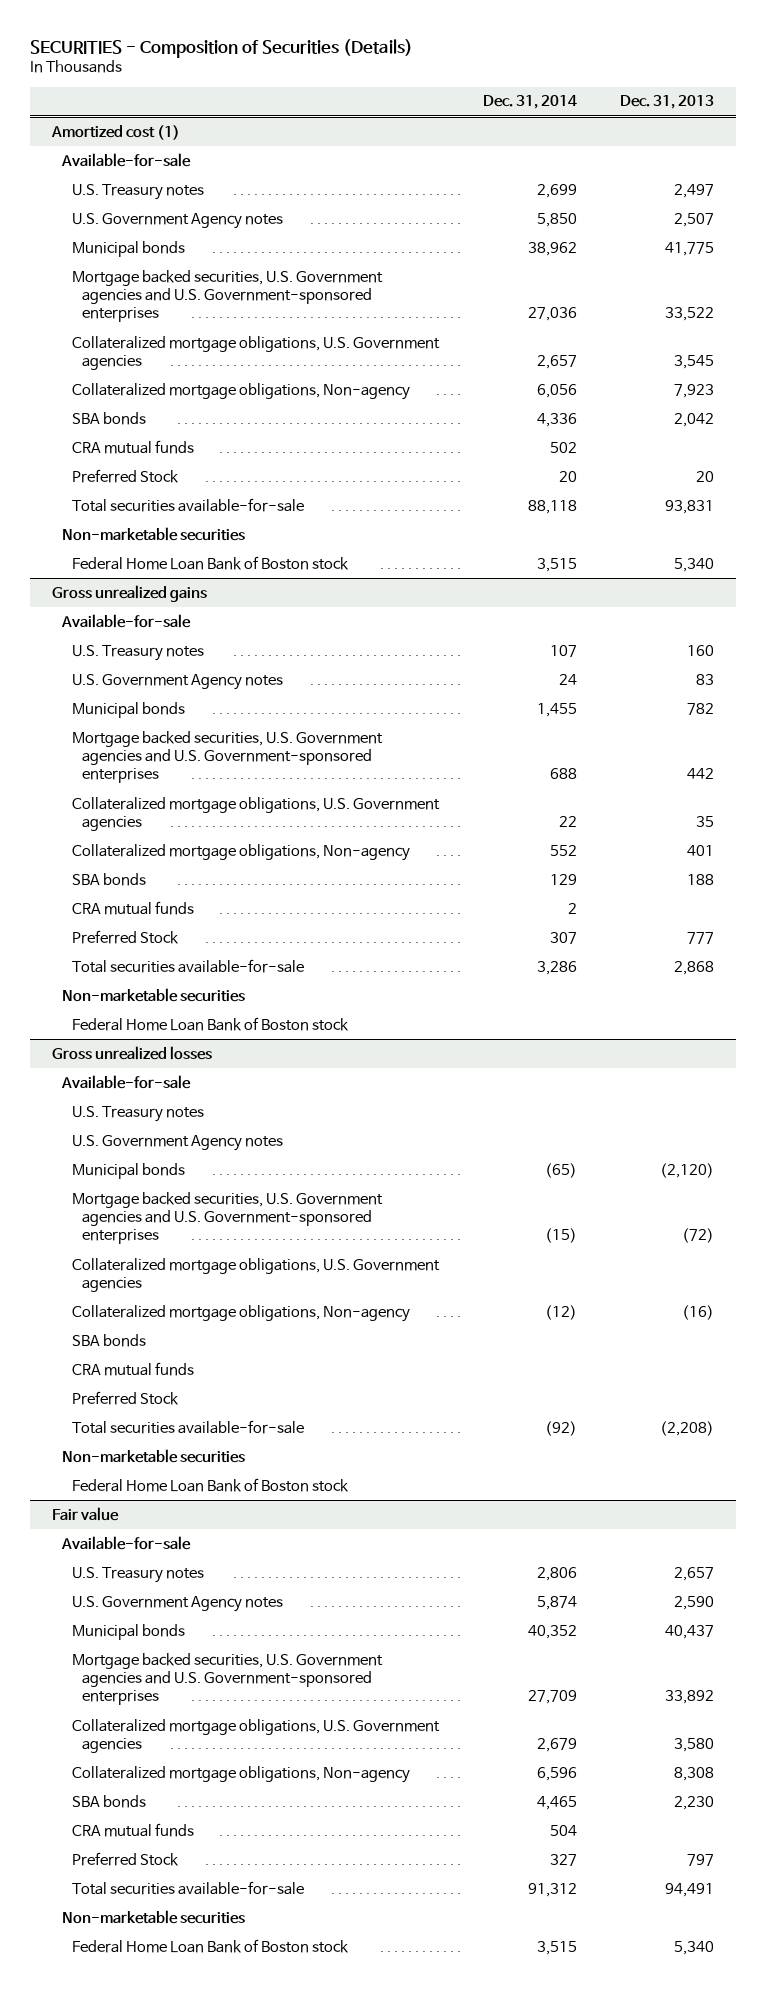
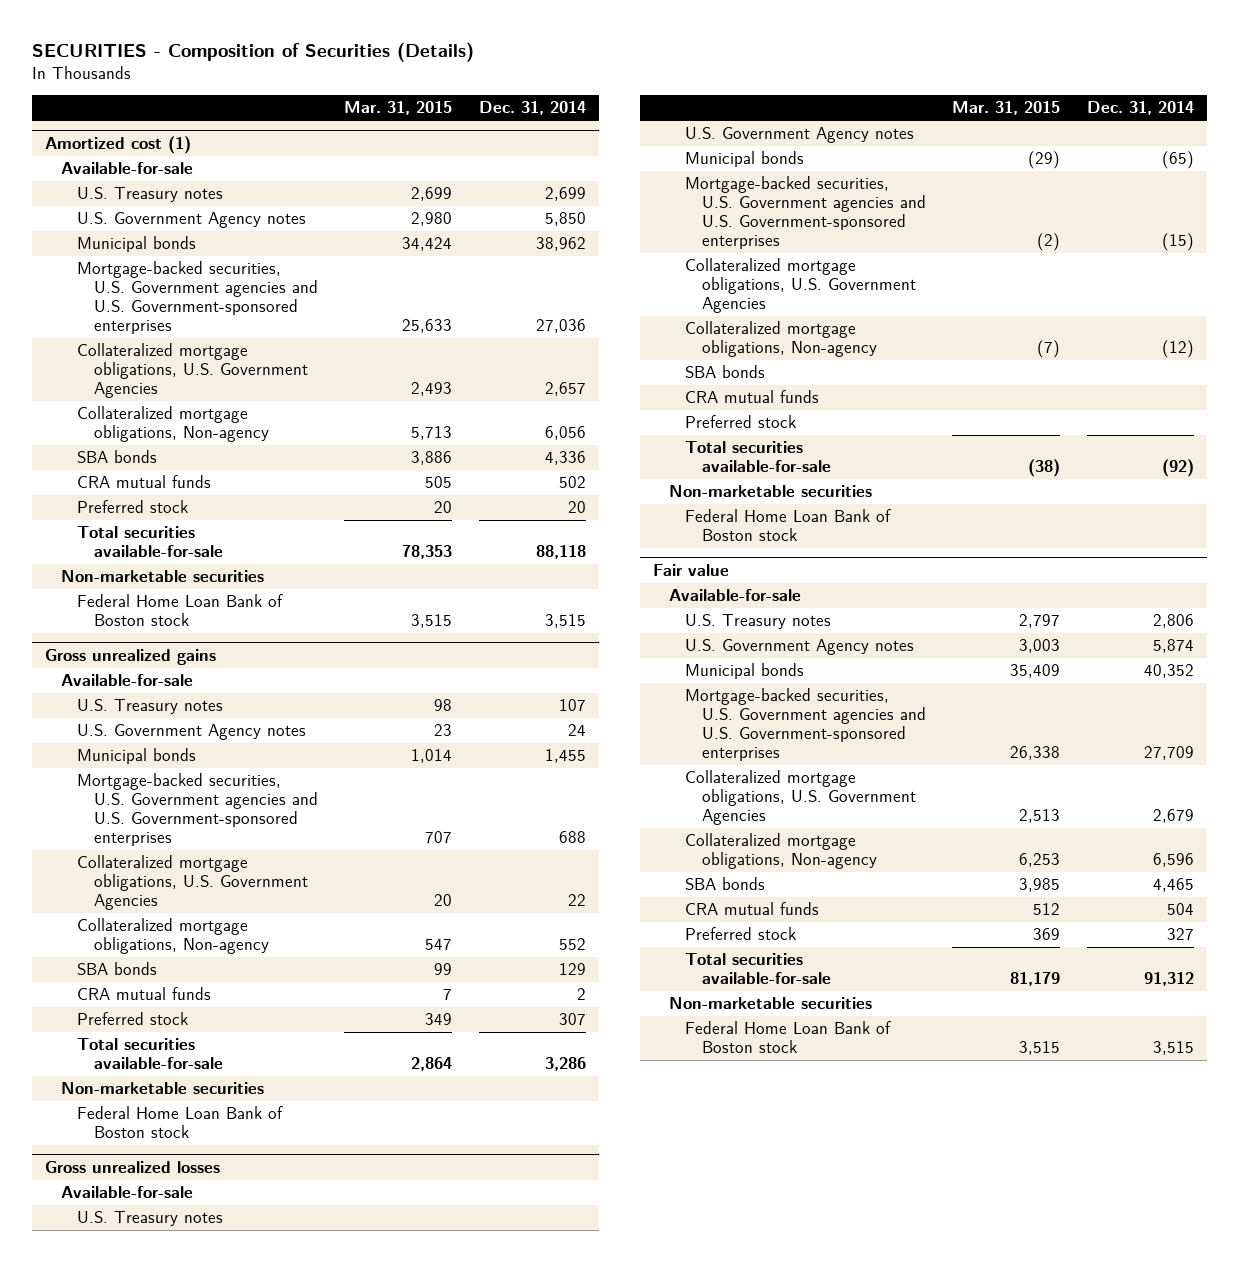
[620,95,715,110] Dec. 31, 2013 -> none
none -> [344,101,453,116] Mar. 31, 2015
[72,269,384,323] Mortgage backed securities, U.S. Government agencies and U.S. Government-sponsored enterprises -> [77,261,318,335] Mortgage-backed securities, U.S. Government agencies and U.S. Government-sponsored enterprises
[72,335,441,371] Collateralized mortgage obligations, U.S. Government agencies -> [77,343,308,399] Collateralized mortgage obligations, U.S. Government Agencies
[72,468,180,483] Preferred Stock -> [77,500,189,514] Preferred stock
[72,730,384,784] Mortgage backed securities, U.S. Government agencies and U.S. Government-sponsored enterprises -> [77,773,318,847] Mortgage-backed securities, U.S. Government agencies and U.S. Government-sponsored enterprises
[72,796,441,832] Collateralized mortgage obligations, U.S. Government agencies -> [77,855,308,911] Collateralized mortgage obligations, U.S. Government Agencies
[72,929,180,944] Preferred Stock -> [77,1012,189,1026] Preferred stock
[72,1191,384,1245] Mortgage backed securities, U.S. Government agencies and U.S. Government-sponsored enterprises -> [685,176,926,250] Mortgage-backed securities, U.S. Government agencies and U.S. Government-sponsored enterprises
[72,1257,441,1293] Collateralized mortgage obligations, U.S. Government agencies -> [685,258,916,314] Collateralized mortgage obligations, U.S. Government Agencies
[72,1390,180,1405] Preferred Stock -> [685,415,797,429] Preferred stock
[72,1652,384,1706] Mortgage backed securities, U.S. Government agencies and U.S. Government-sponsored enterprises -> [685,688,926,762] Mortgage-backed securities, U.S. Government agencies and U.S. Government-sponsored enterprises
[72,1718,441,1754] Collateralized mortgage obligations, U.S. Government agencies -> [685,770,916,826] Collateralized mortgage obligations, U.S. Government Agencies
[72,1851,180,1866] Preferred Stock -> [685,927,797,941] Preferred stock

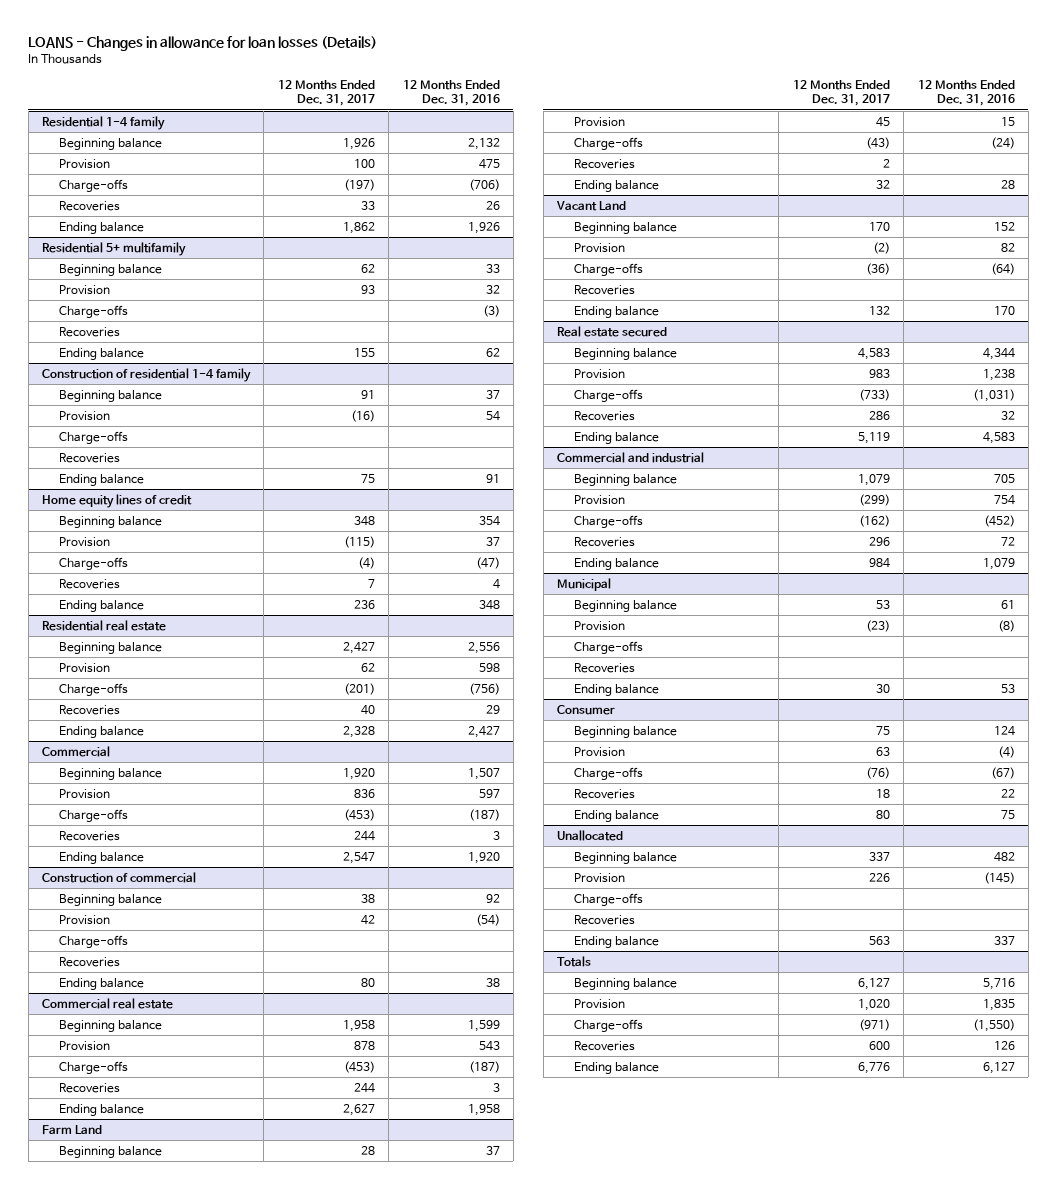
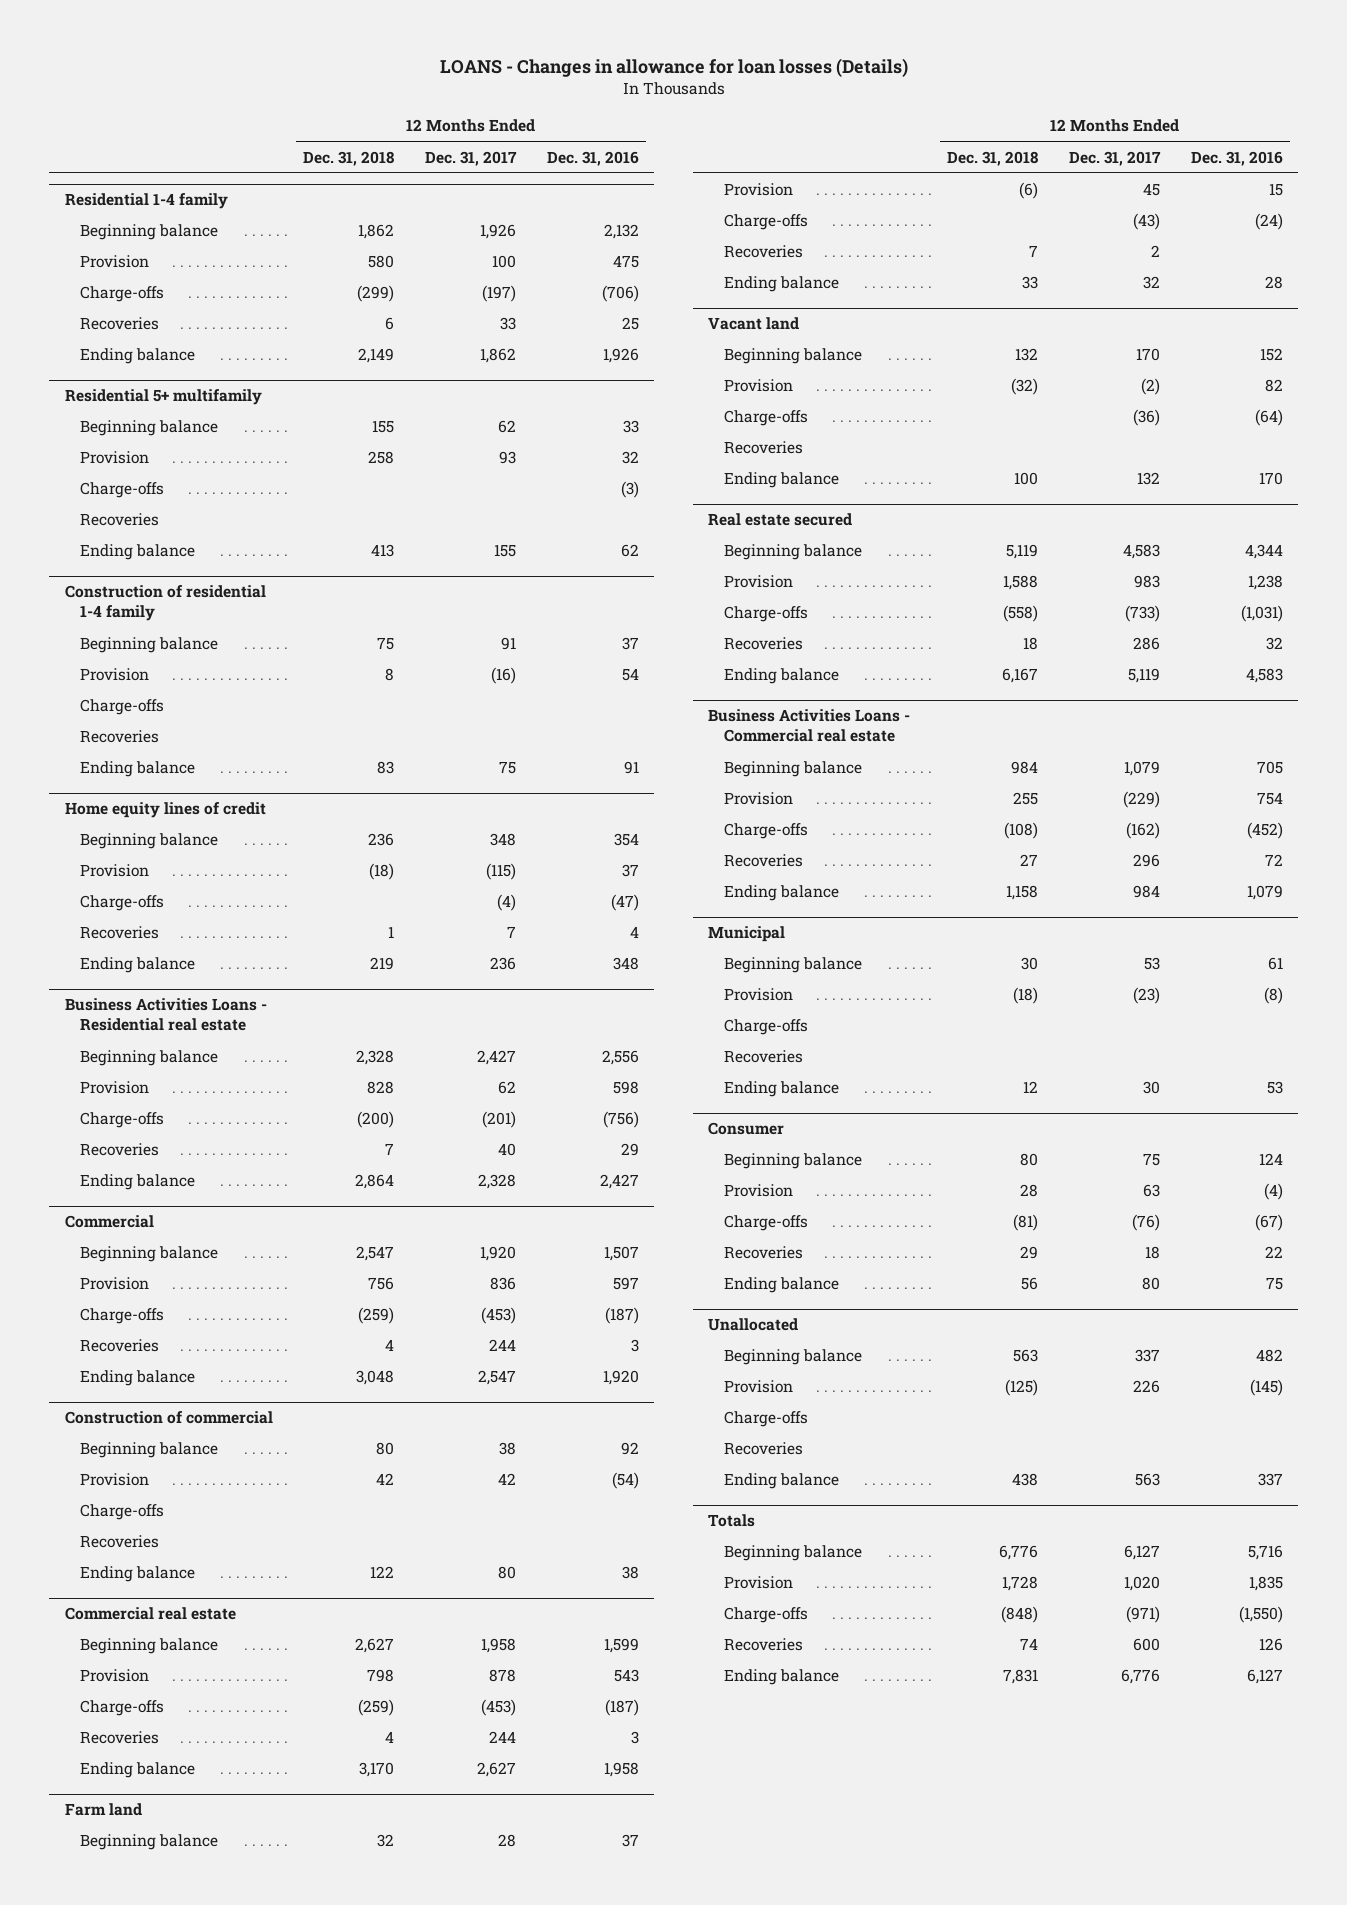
none -> [303,150,395,166] Dec. 31, 2018
[485,200,500,210] 26 -> [621,317,639,331] 25
[42,619,167,631] Residential real estate -> [64,998,267,1032] Business Activities Loans - Residential real estate
[42,1124,103,1135] Farm Land -> [64,1803,142,1817] Farm land
[556,200,627,211] Vacant Land -> [708,317,800,331] Vacant land
[557,451,705,463] Commercial and industrial -> [708,709,911,743] Business Activities Loans - Commercial real estate
[858,493,890,506] (299) -> [1122,791,1160,809] (229)

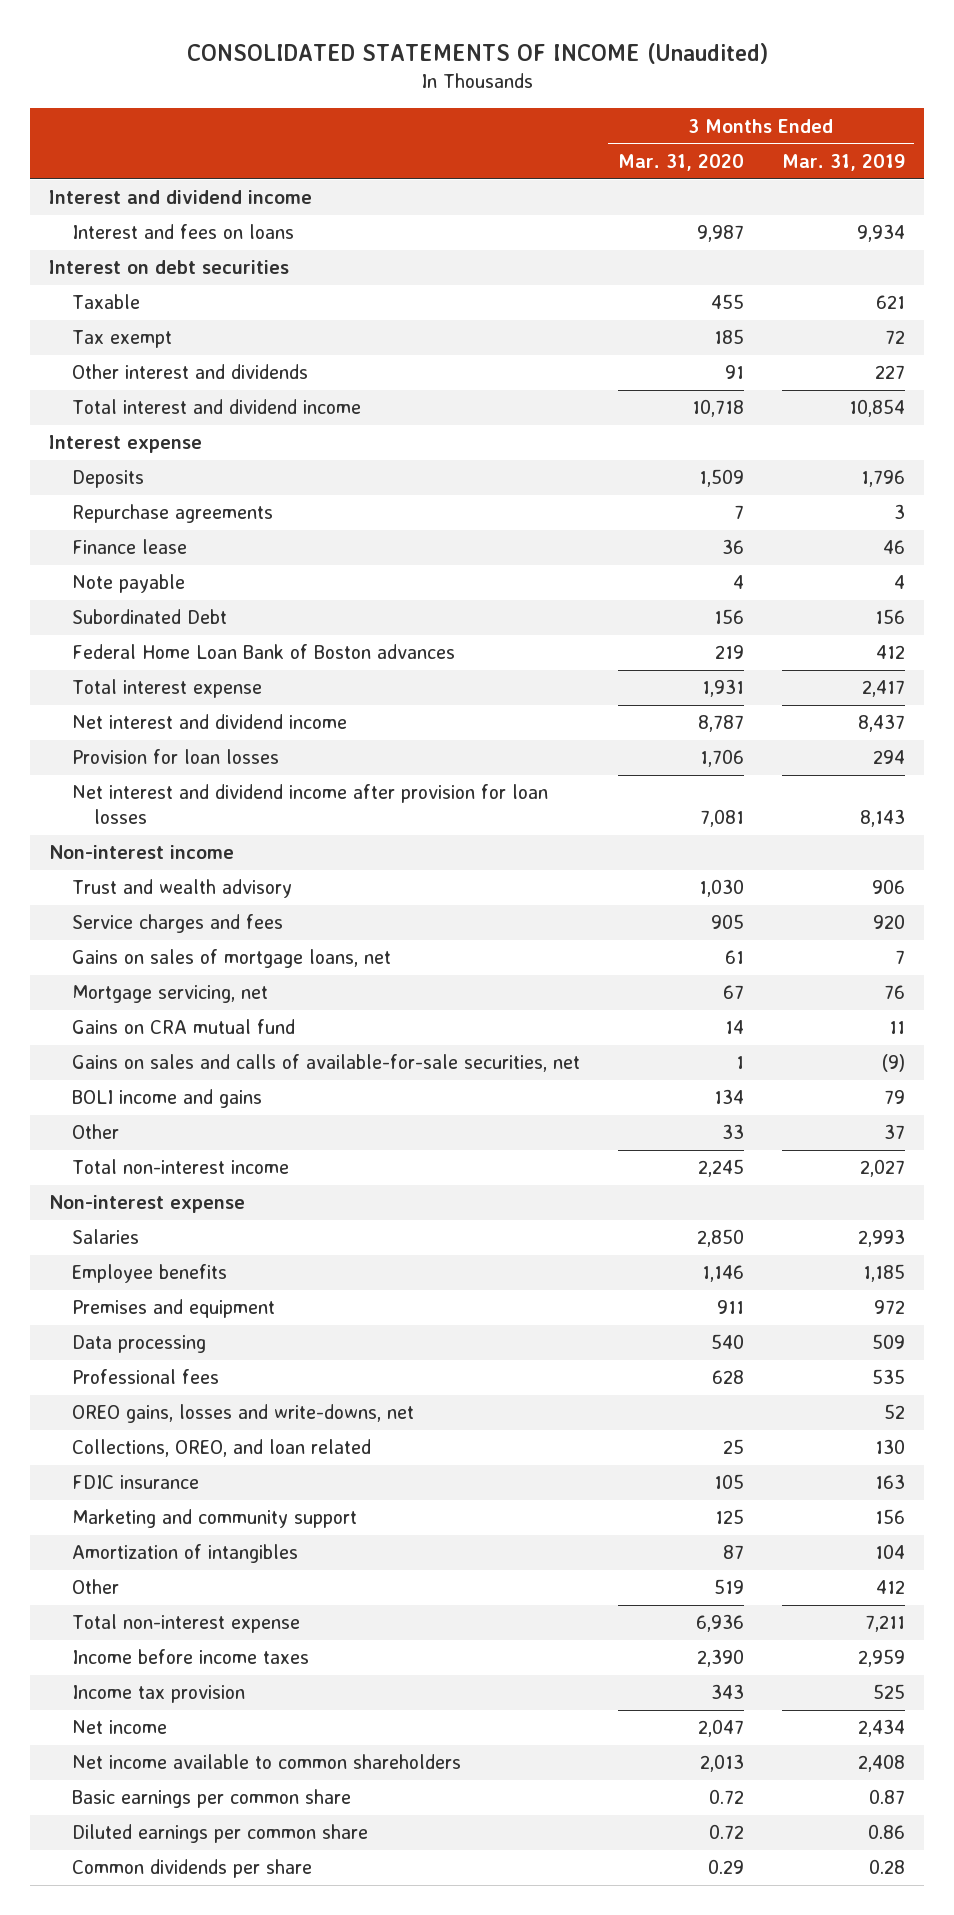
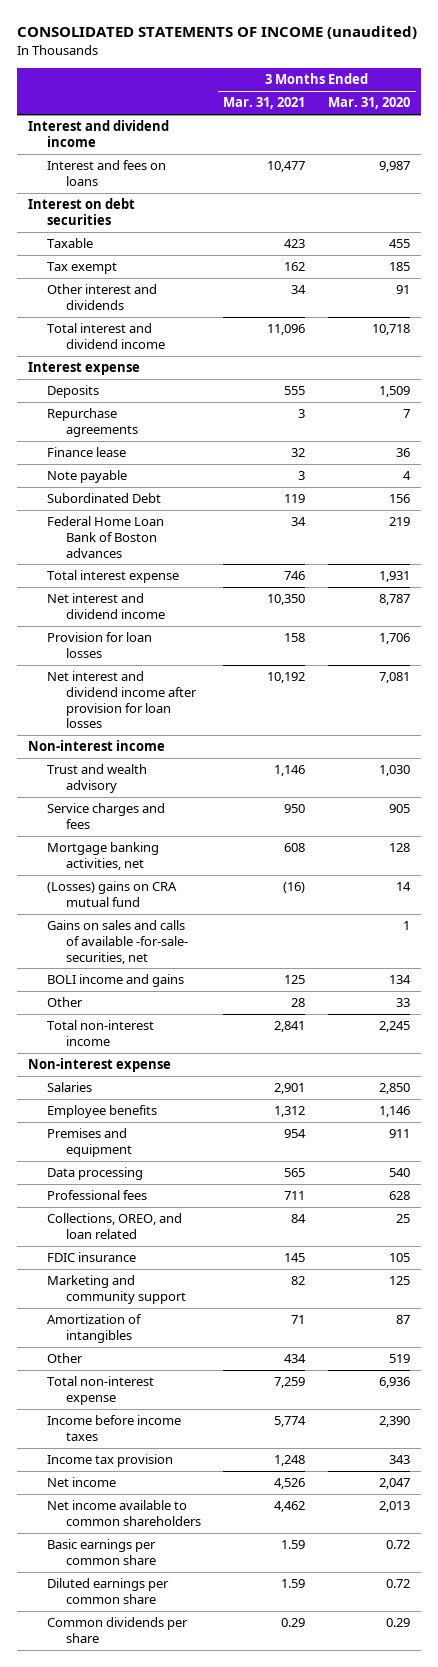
[186,43,768,65] CONSOLIDATED STATEMENTS OF INCOME (Unaudited) -> [16,26,417,40] CONSOLIDATED STATEMENTS OF INCOME (unaudited)
[781,153,905,171] Mar. 31, 2019 -> none
none -> [223,97,306,110] Mar. 31, 2021
[71,949,391,969] Gains on sales of mortgage loans, net -> none
[71,985,268,1004] Mortgage servicing, net -> [46,842,159,870] Mortgage banking activities, net
[722,985,744,1000] 67 -> [389,843,411,853] 128
[71,1019,295,1035] Gains on CRA mutual fund -> [46,881,177,907] (Losses) gains on CRA mutual fund
[71,1054,580,1073] Gains on sales and calls of available-for-sale securities, net -> [46,920,188,964] Gains on sales and calls of available -for-sale- securities, net
[71,1404,414,1424] OREO gains, losses and write-downs, net -> none

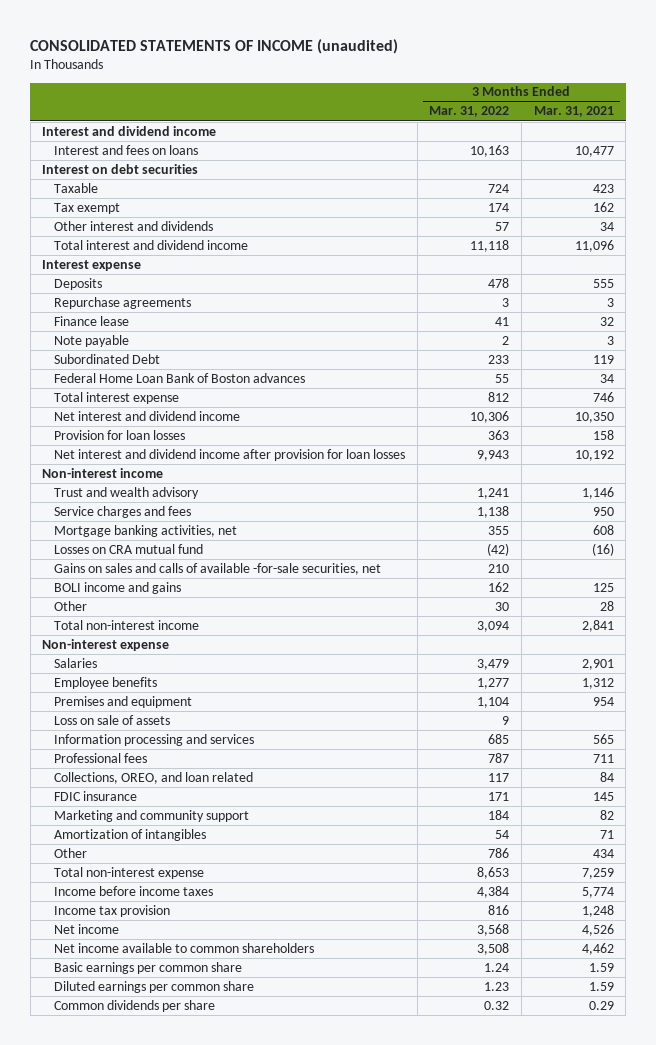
[328,97,411,110] Mar. 31, 2020 -> none
none -> [429,106,510,118] Mar. 31, 2022
[46,881,177,907] (Losses) gains on CRA mutual fund -> [53,543,203,554] Losses on CRA mutual fund
[46,920,188,964] Gains on sales and calls of available -for-sale- securities, net -> [53,562,381,575] Gains on sales and calls of available -for-sale securities, net
none -> [53,714,170,725] Loss on sale of assets
[46,1167,143,1181] Data processing -> [53,733,254,746] Information processing and services

